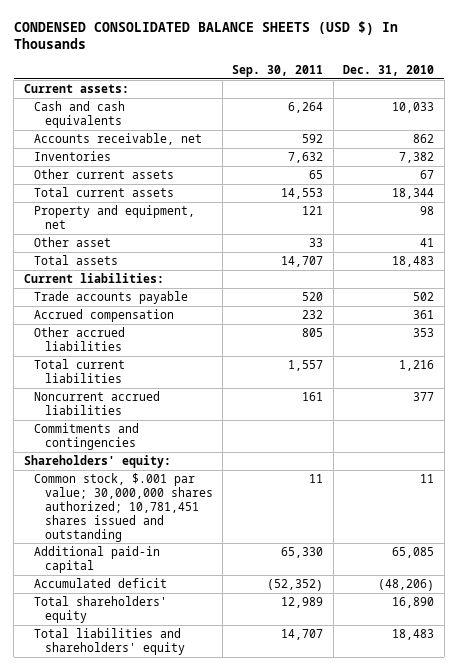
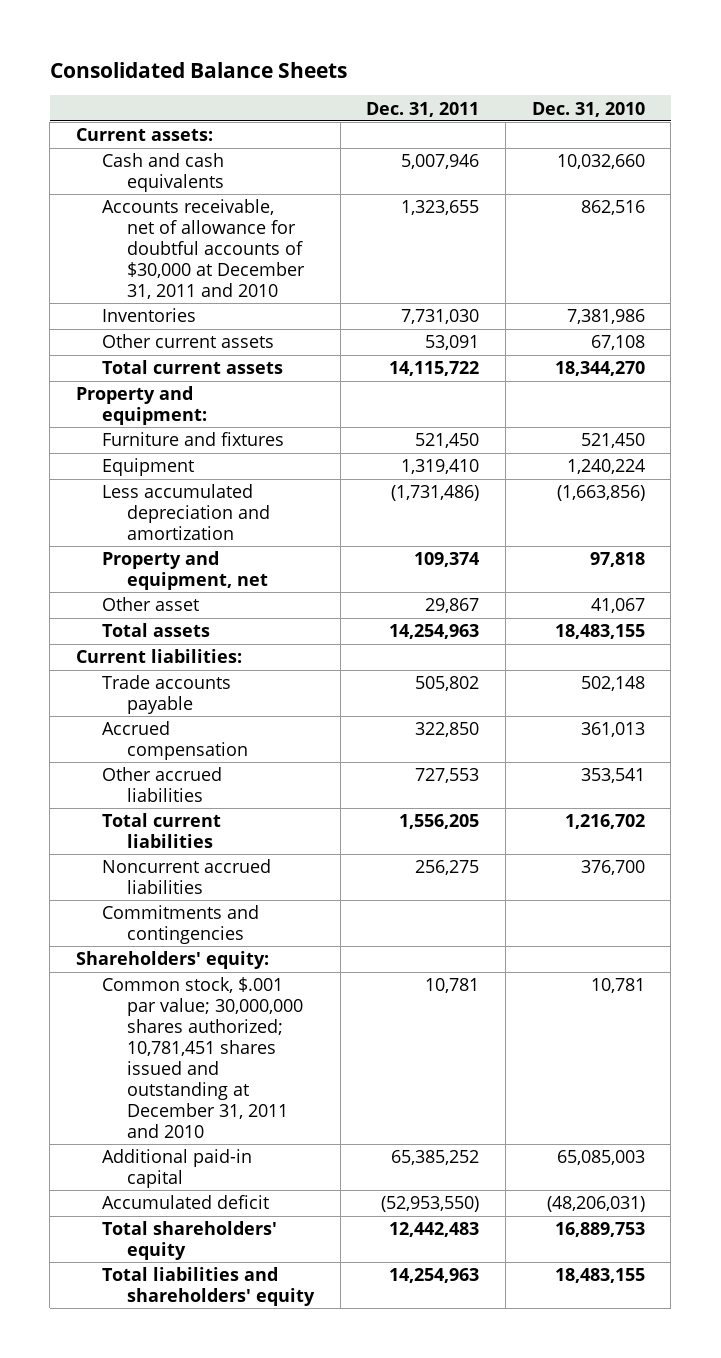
[13,20,398,50] CONDENSED CONSOLIDATED BALANCE SHEETS (USD $) In Thousands -> [49,61,347,78] Consolidated Balance Sheets
[232,64,324,77] Sep. 30, 2011 -> none
none -> [366,101,480,117] Dec. 31, 2011
[392,102,435,114] 10,033 -> [556,154,645,170] 10,032,660
[34,133,203,146] Accounts receivable, net -> [101,199,306,299] Accounts receivable, net of allowance for doubtful accounts of $30,000 at December 31, 2011 and 2010
[413,134,435,144] 862 -> [580,200,645,216] 862,516
[399,152,435,164] 7,382 -> [566,309,645,325] 7,381,986
[420,170,435,180] 67 -> [590,335,645,351] 67,108
[392,188,435,200] 18,344 -> [554,361,645,377] 18,344,270
none -> [75,386,207,426] Property and equipment:
none -> [101,432,284,447] Furniture and fixtures
none -> [101,458,194,477] Equipment
none -> [101,484,271,541] Less accumulated depreciation and amortization
[420,206,435,216] 98 -> [589,552,645,568] 97,818
[420,238,435,248] 41 -> [590,598,645,614] 41,067
[392,256,435,268] 18,483 -> [554,624,645,640] 18,483,155
[413,292,435,302] 502 -> [580,676,645,692] 502,148
[413,310,435,320] 361 -> [580,722,645,738] 361,013
[413,328,435,338] 353 -> [580,768,645,784] 353,541
[399,360,435,372] 1,216 -> [564,814,645,830] 1,216,702
[413,392,435,402] 377 -> [580,860,645,876] 376,700
[34,473,213,542] Common stock, $.001 par value; 30,000,000 shares authorized; 10,781,451 shares issued and outstanding -> [101,977,304,1138] Common stock, $.001 par value; 30,000,000 shares authorized; 10,781,451 shares issued and outstanding at December 31, 2011 and 2010
[420,474,435,484] 11 -> [590,978,645,994] 10,781
[392,547,435,559] 65,085 -> [556,1150,645,1166] 65,085,003
[378,579,435,592] (48,206) -> [546,1196,645,1213] (48,206,031)
[392,597,435,609] 16,890 -> [554,1222,645,1238] 16,889,753
[392,629,435,641] 18,483 -> [554,1268,645,1284] 18,483,155

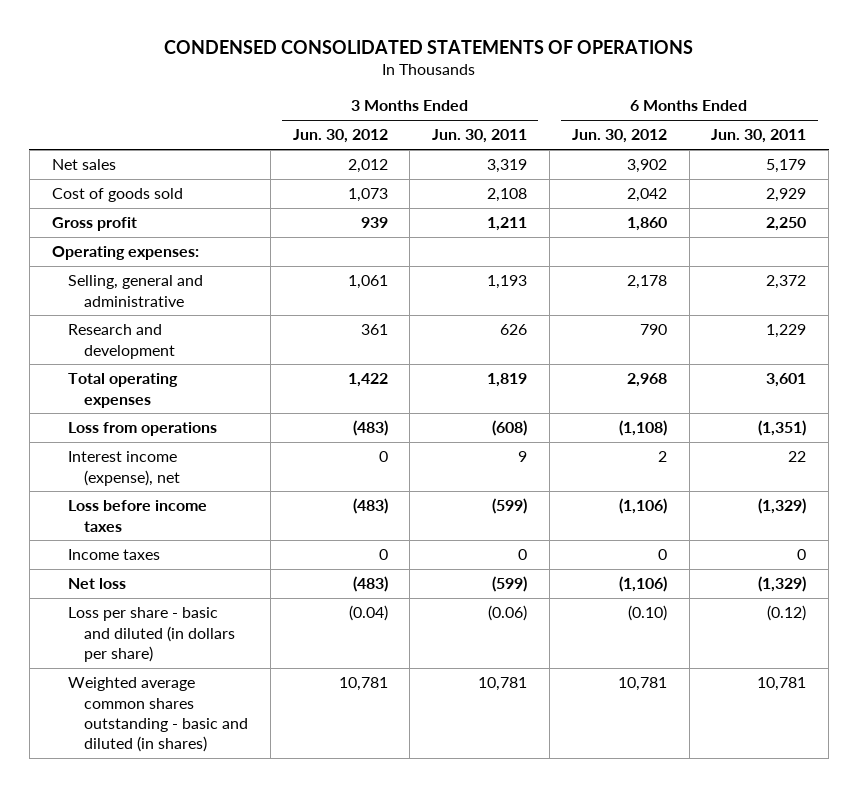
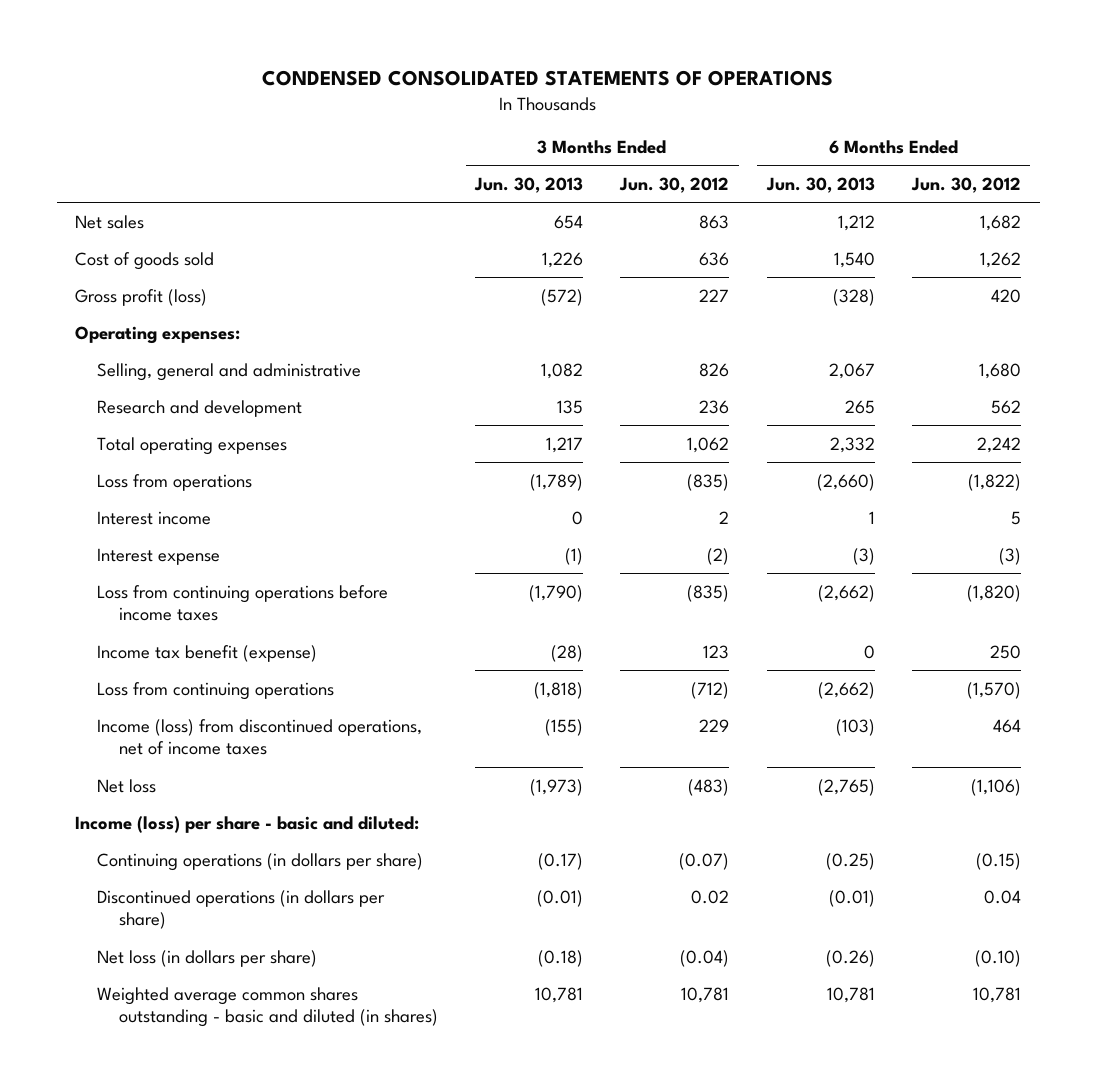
[432,129,528,144] Jun. 30, 2011 -> none
[711,129,807,144] Jun. 30, 2011 -> none
none -> [474,176,584,193] Jun. 30, 2013
none -> [765,176,875,193] Jun. 30, 2013
[347,159,388,174] 2,012 -> [699,214,730,229] 863
[626,159,667,174] 3,902 -> [979,214,1021,231] 1,682
[347,188,388,203] 1,073 -> [699,251,730,266] 636
[626,188,667,203] 2,042 -> [979,251,1021,268] 1,262
[51,217,137,232] Gross profit -> [75,288,208,306] Gross profit (loss)
[360,217,388,229] 939 -> [699,288,730,302] 227
[626,217,667,232] 1,860 -> [990,288,1021,303] 420
[347,275,388,290] 1,061 -> [699,362,730,377] 826
[626,275,667,290] 2,178 -> [978,362,1021,379] 1,680
[360,324,388,336] 361 -> [699,399,730,414] 236
[639,324,667,336] 790 -> [990,399,1021,414] 562
[347,373,388,388] 1,422 -> [687,436,730,453] 1,062
[626,373,667,388] 2,968 -> [976,436,1021,453] 2,242
[352,420,388,437] (483) -> [687,473,730,491] (835)
[618,420,667,437] (1,108) -> [967,473,1021,491] (1,822)
[67,451,181,486] Interest income (expense), net -> [97,510,212,525] Interest income
[378,451,388,463] 0 -> [719,510,730,524] 2
[657,451,667,463] 2 -> [1010,510,1021,525] 5
none -> [97,547,221,565] Interest expense
[67,500,207,532] Loss before income taxes -> [97,584,389,622] Loss from continuing operations before income taxes
[352,498,388,515] (483) -> [687,584,730,602] (835)
[618,498,667,515] (1,106) -> [966,584,1021,602] (1,820)
[67,549,160,561] Income taxes -> [97,644,318,662] Income tax benefit (expense)
[378,549,388,561] 0 -> [703,644,730,659] 123
[657,549,667,561] 0 -> [989,644,1021,659] 250
none -> [97,681,335,700] Loss from continuing operations
none -> [97,718,423,756] Income (loss) from discontinued operations, net of income taxes
none -> [75,815,420,833] Income (loss) per share - basic and diluted:
none -> [97,852,424,871] Continuing operations (in dollars per share)
none -> [97,889,386,930] Discontinued operations (in dollars per share)
[67,607,236,663] Loss per share - basic and diluted (in dollars per share) -> [97,949,318,967] Net loss (in dollars per share)

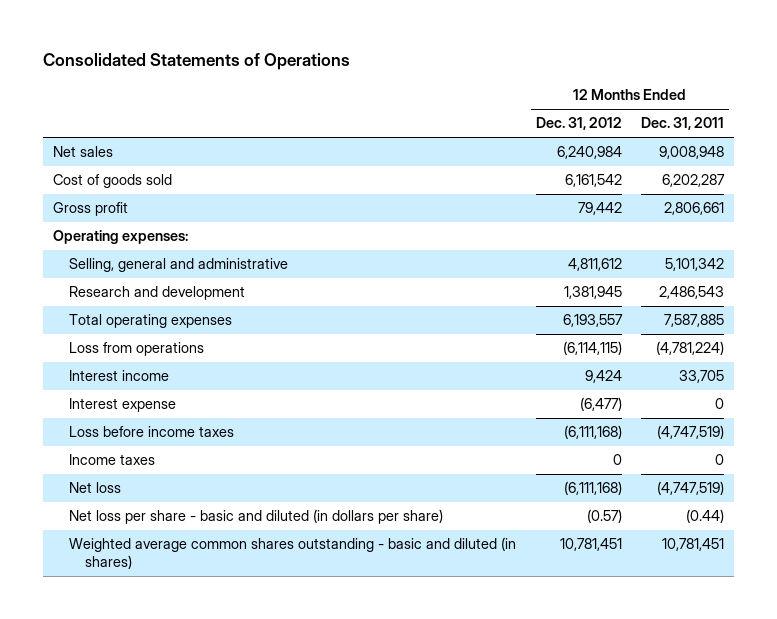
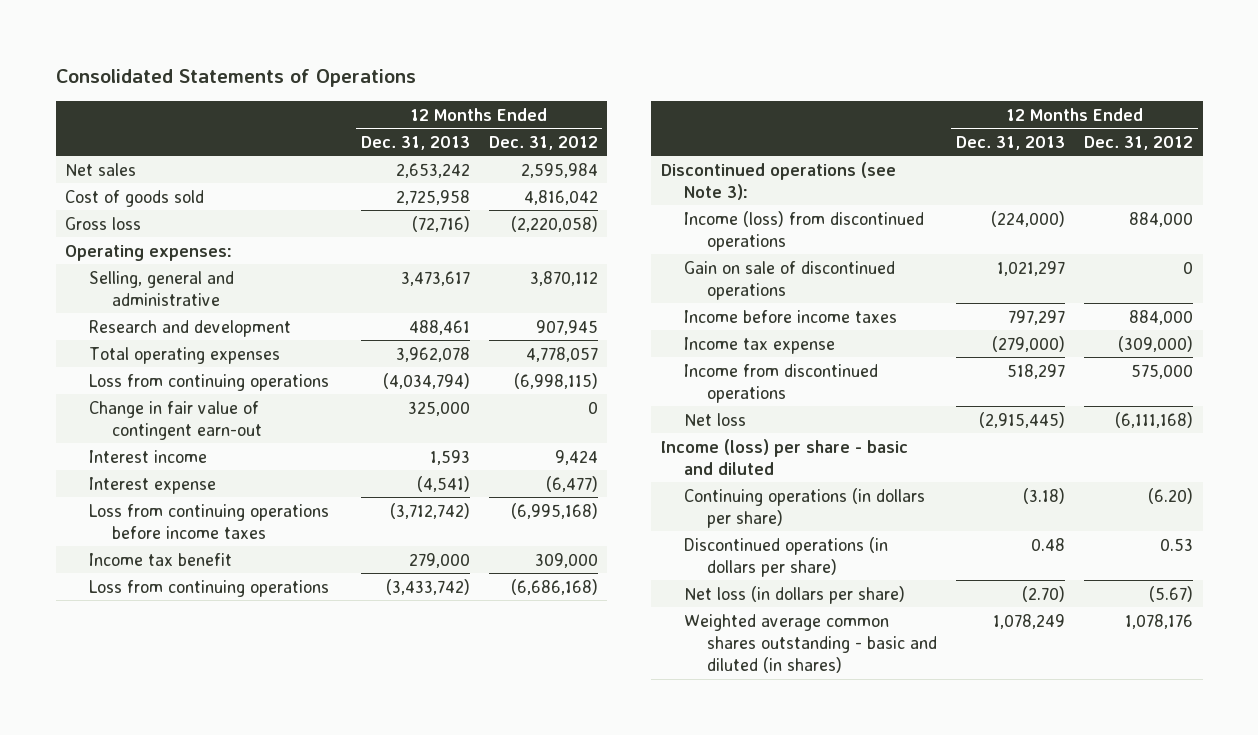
[641,117,725,131] Dec. 31, 2011 -> none
none -> [360,135,470,150] Dec. 31, 2013
[556,146,622,160] 6,240,984 -> [520,162,598,178] 2,595,984
[564,174,622,188] 6,161,542 -> [523,189,598,205] 4,816,042
[53,202,129,217] Gross profit -> [65,216,142,230] Gross loss
[577,202,622,216] 79,442 -> [510,215,598,232] (2,220,058)
[567,258,622,272] 4,811,612 -> [529,270,598,286] 3,870,112
[563,286,622,300] 1,381,945 -> [535,319,598,335] 907,945
[562,314,623,328] 6,193,557 -> [525,346,598,362] 4,778,057
[69,342,205,357] Loss from operations -> [88,373,329,391] Loss from continuing operations
[562,341,622,356] (6,114,115) -> [513,372,598,389] (6,998,115)
none -> [88,400,262,440] Change in fair value of contingent earn-out
[69,426,235,438] Loss before income taxes -> [88,503,329,539] Loss from continuing operations before income taxes
[563,425,622,440] (6,111,168) -> [510,502,598,519] (6,995,168)
[69,454,156,466] Income taxes -> [88,552,232,566] Income tax benefit
[612,454,622,466] 0 -> [534,552,598,568] 309,000
none -> [88,579,329,597] Loss from continuing operations
none -> [660,161,896,200] Discontinued operations (see Note 3):
none -> [683,210,924,251] Income (loss) from discontinued operations
none -> [683,260,895,300] Gain on sale of discontinued operations
none -> [683,309,897,323] Income before income taxes
none -> [683,336,835,354] Income tax expense
none -> [683,363,878,403] Income from discontinued operations
none -> [660,438,908,475] Income (loss) per share - basic and diluted
none -> [683,487,925,528] Continuing operations (in dollars per share)
none -> [683,536,888,577] Discontinued operations (in dollars per share)
[69,509,444,525] Net loss per share - basic and diluted (in dollars per share) -> [683,585,905,604] Net loss (in dollars per share)
[586,509,622,524] (0.57) -> [1149,585,1194,602] (5.67)
[559,538,622,552] 10,781,451 -> [1125,613,1194,629] 1,078,176

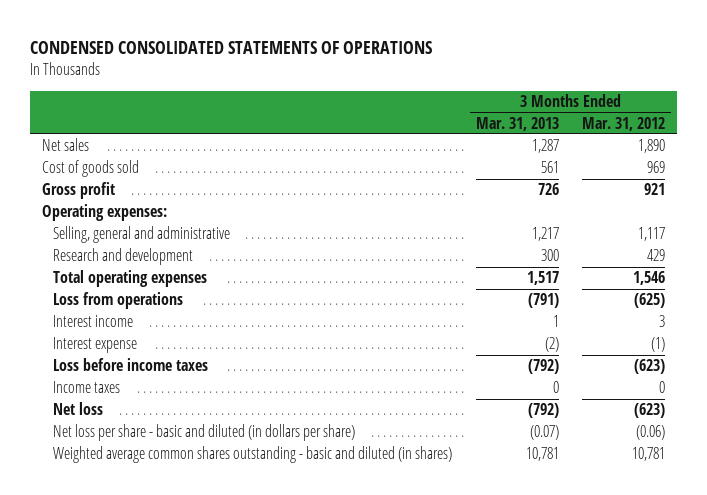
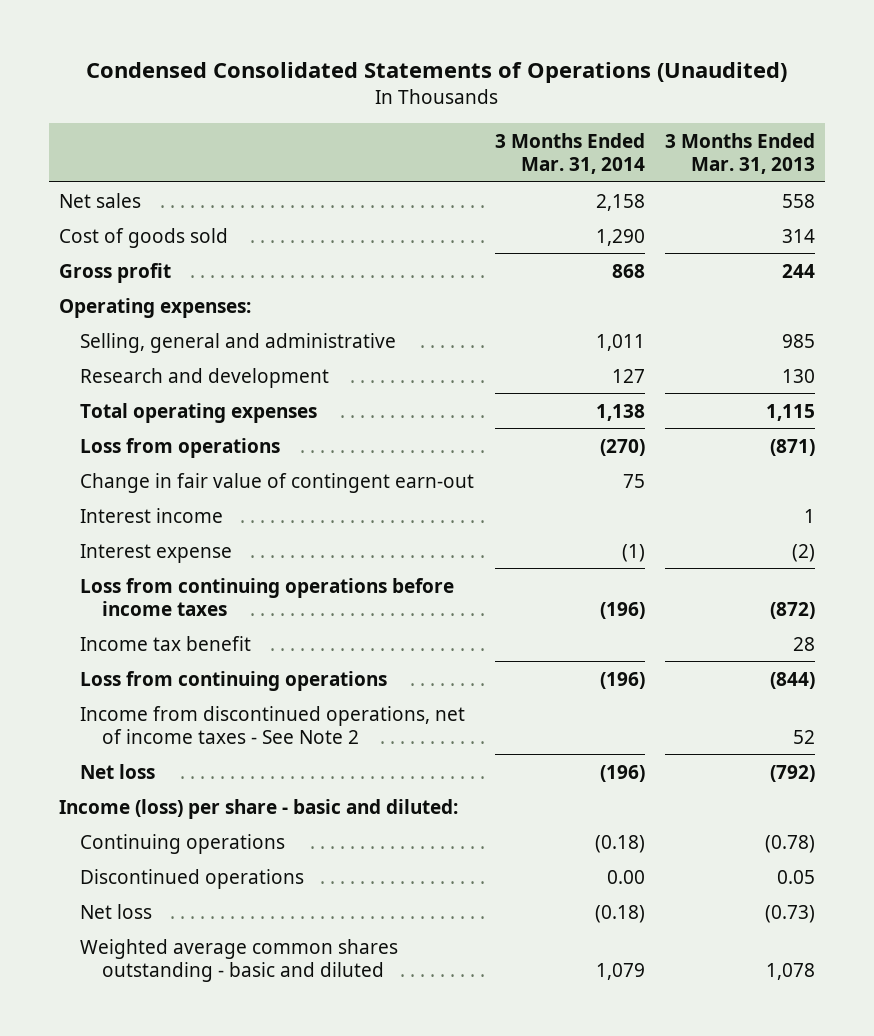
[30,41,433,55] CONDENSED CONSOLIDATED STATEMENTS OF OPERATIONS -> [85,62,787,84] Condensed Consolidated Statements of Operations (Unaudited)
[582,116,666,131] Mar. 31, 2012 -> none
none -> [494,132,645,174] 3 Months Ended Mar. 31, 2014
[531,139,559,154] 1,287 -> [781,193,815,208] 558
[540,161,559,174] 561 -> [781,228,815,243] 314
[537,183,559,196] 726 -> [781,263,815,278] 244
[531,227,559,242] 1,217 -> [781,333,815,348] 985
[540,249,559,262] 300 -> [781,368,815,383] 130
[526,271,559,286] 1,517 -> [765,403,815,421] 1,115
[527,293,559,309] (791) -> [769,438,815,456] (871)
none -> [80,472,475,493] Change in fair value of contingent earn-out
[53,358,209,372] Loss before income taxes -> [80,577,455,616] Loss from continuing operations before income taxes
[527,359,559,375] (792) -> [769,601,815,619] (872)
[53,381,121,394] Income taxes -> [80,635,252,651] Income tax benefit
[552,381,559,394] 0 -> [792,636,815,651] 28
none -> [80,670,388,691] Loss from continuing operations
none -> [80,705,466,744] Income from discontinued operations, net of income taxes - See Note 2
none -> [58,798,458,819] Income (loss) per share - basic and diluted:
none -> [80,833,286,854] Continuing operations
none -> [80,868,305,889] Discontinued operations
[53,424,356,442] Net loss per share - basic and diluted (in dollars per share) -> [80,903,153,919] Net loss
[529,425,559,441] (0.07) -> [764,904,815,923] (0.73)
[53,446,453,464] Weighted average common shares outstanding - basic and diluted (in shares) -> [80,938,399,982] Weighted average common shares outstanding - basic and diluted
[525,447,559,462] 10,781 -> [765,962,815,980] 1,078

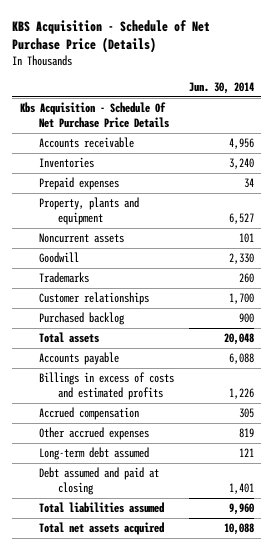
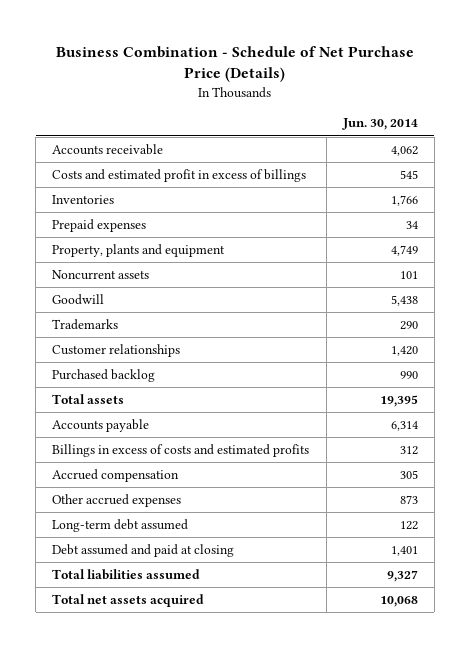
[12,19,211,54] KBS Acquisition - Schedule of Net Purchase Price (Details) -> [56,46,415,83] Business Combination - Schedule of Net Purchase Price (Details)
[19,101,169,128] Kbs Acquisition - Schedule Of Net Purchase Price Details -> none
[228,137,254,149] 4,956 -> [390,146,418,157] 4,062
none -> [52,169,307,183] Costs and estimated profit in excess of billings
[228,157,254,169] 3,240 -> [390,195,418,207] 1,766
[228,212,254,224] 6,527 -> [390,245,418,257] 4,749
[228,252,254,264] 2,330 -> [390,295,418,307] 5,438
[238,272,254,283] 260 -> [399,321,418,331] 290
[228,292,254,304] 1,700 -> [390,346,418,357] 1,420
[238,312,254,323] 900 -> [399,371,418,380] 990
[223,332,254,345] 20,048 -> [379,395,418,408] 19,395
[228,352,254,364] 6,088 -> [390,421,418,432] 6,314
[228,387,254,399] 1,226 -> [399,446,418,456] 312
[238,427,254,438] 819 -> [399,495,418,505] 873
[238,447,254,457] 121 -> [399,521,418,531] 122
[228,502,254,515] 9,960 -> [386,570,418,583] 9,327
[223,522,254,535] 10,088 -> [379,596,418,608] 10,068

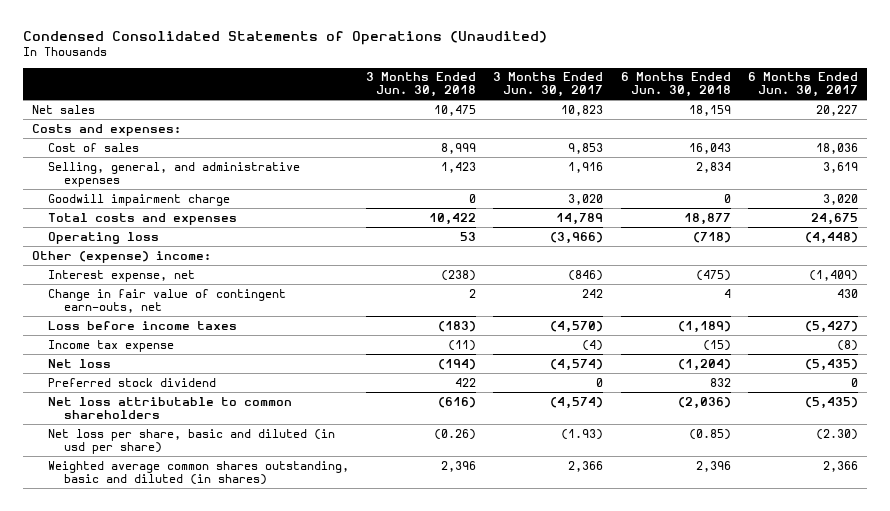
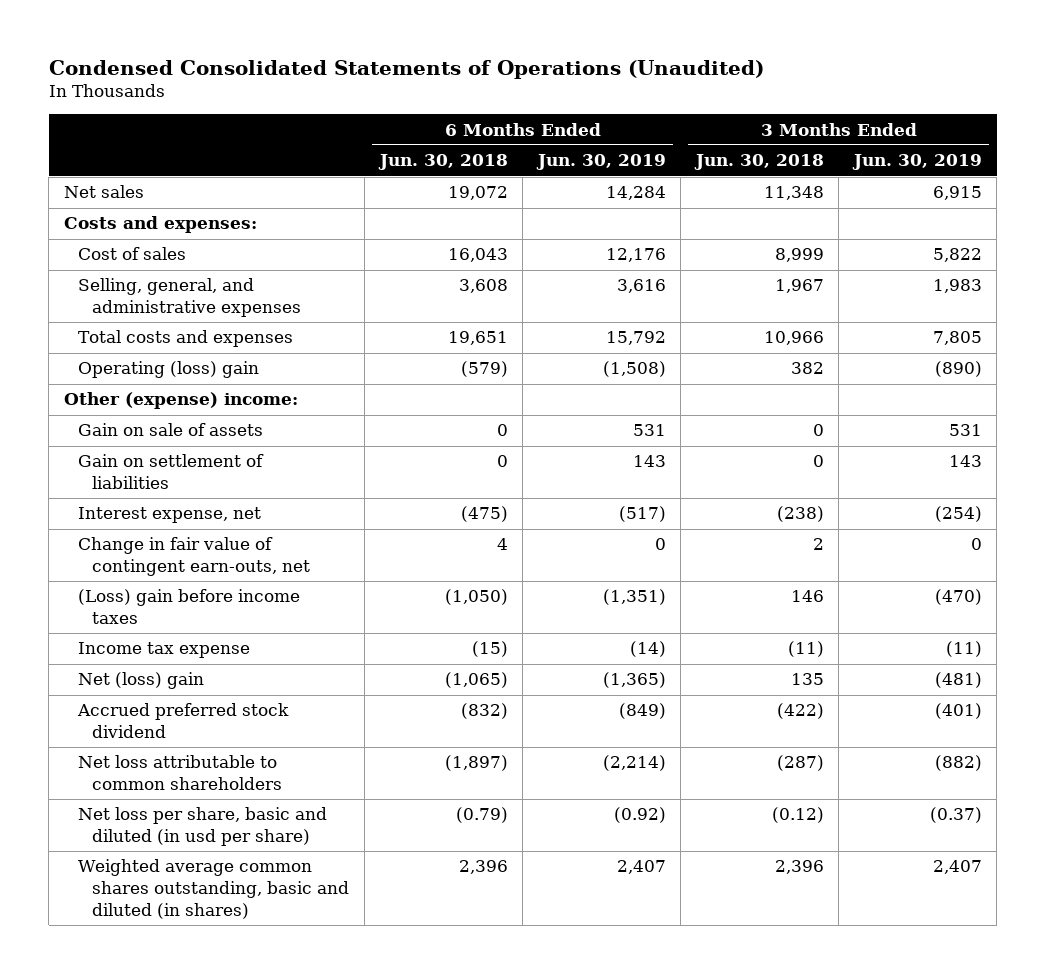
[493,72,604,98] 3 Months Ended Jun. 30, 2017 -> none
[747,72,858,98] 6 Months Ended Jun. 30, 2017 -> none
none -> [535,154,666,171] Jun. 30, 2019
none -> [851,154,982,171] Jun. 30, 2019
[434,104,477,116] 10,475 -> [763,186,824,201] 11,348
[688,104,731,116] 18,159 -> [447,186,508,201] 19,072
[47,193,230,206] Goodwill impairment charge -> none
[441,161,477,173] 1,423 -> [774,279,824,294] 1,967
[695,161,731,173] 2,834 -> [458,279,508,294] 3,608
[429,212,477,225] 10,422 -> [763,331,824,346] 10,966
[683,212,731,225] 18,877 -> [447,331,508,346] 19,651
[47,231,159,244] Operating loss -> [78,361,260,379] Operating (loss) gain
[460,231,477,241] 53 -> [790,362,824,375] 382
[692,231,731,243] (718) -> [460,361,508,378] (579)
none -> [78,423,264,437] Gain on sale of assets
none -> [78,454,265,490] Gain on settlement of liabilities
[47,320,237,330] Loss before income taxes -> [78,589,301,625] (Loss) gain before income taxes
[438,320,477,332] (183) -> [790,590,824,603] 146
[677,320,731,333] (1,189) -> [444,589,508,606] (1,050)
[47,358,111,368] Net loss -> [78,672,205,690] Net (loss) gain
[438,358,477,370] (194) -> [790,673,824,686] 135
[677,358,731,371] (1,204) -> [444,672,508,689] (1,065)
[47,377,216,387] Preferred stock dividend -> [77,703,290,739] Accrued preferred stock dividend
[455,377,477,387] 422 -> [776,703,824,720] (422)
[709,377,731,387] 832 -> [460,703,508,720] (832)
[438,396,477,408] (616) -> [776,755,824,772] (287)
[677,396,731,409] (2,036) -> [444,755,508,772] (1,897)
[434,428,477,440] (0.26) -> [771,807,824,824] (0.12)
[688,428,731,440] (0.85) -> [455,807,508,824] (0.79)

